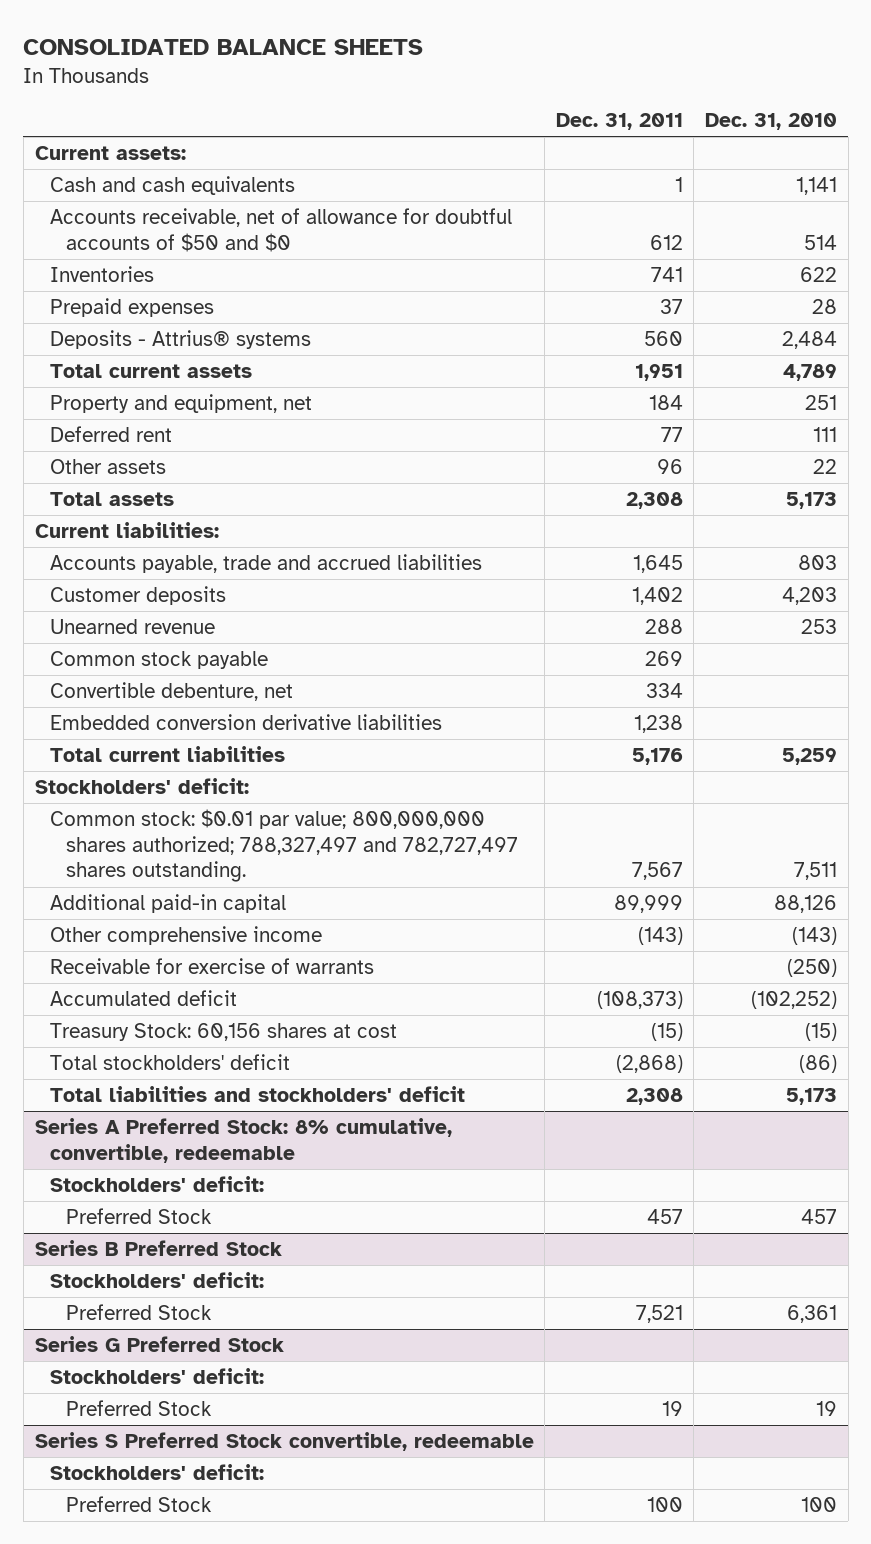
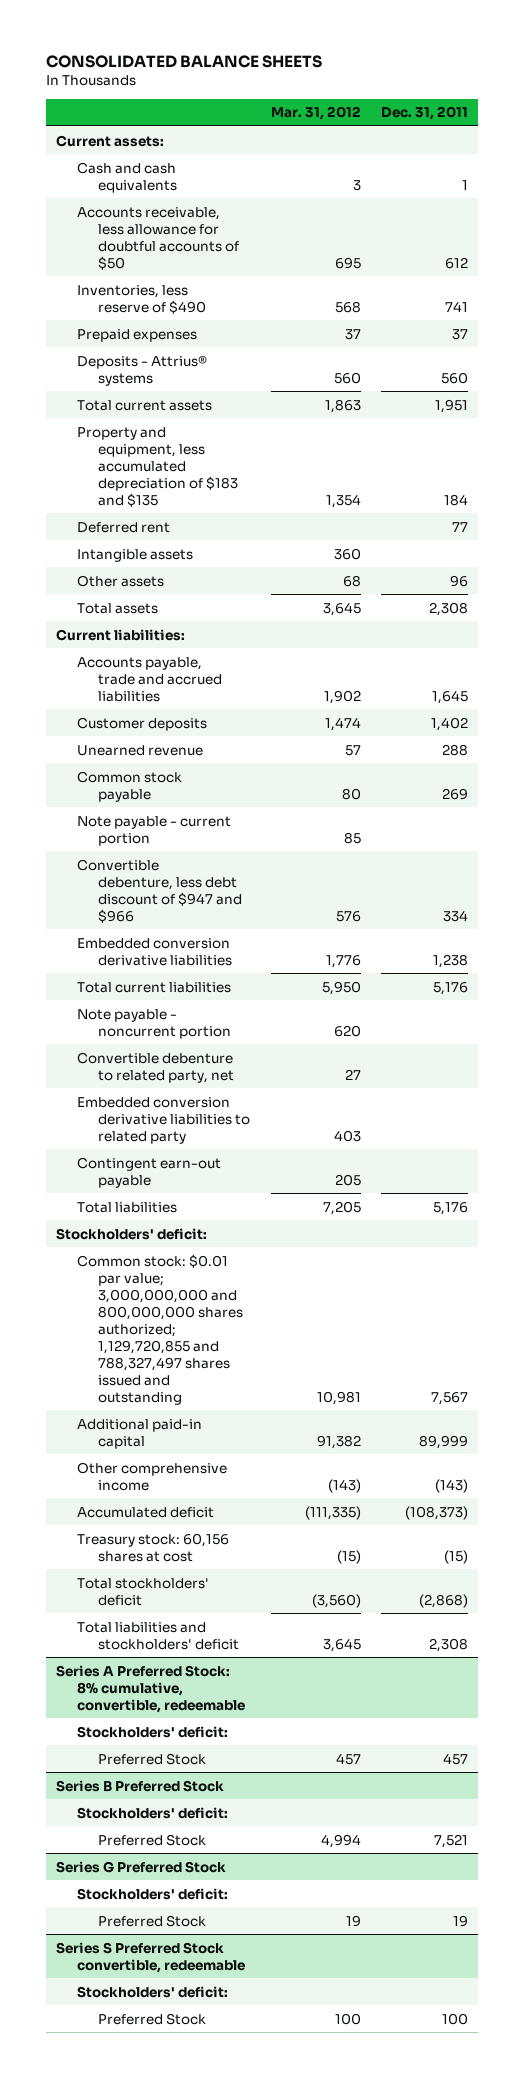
[704,113,837,131] Dec. 31, 2010 -> none
none -> [270,106,361,121] Mar. 31, 2012
[50,208,513,252] Accounts receivable, net of allowance for doubtful accounts of $50 and $0 -> [77,206,240,270] Accounts receivable, less allowance for doubtful accounts of $50
[50,266,155,283] Inventories -> [77,284,207,314] Inventories, less reserve of $490
[50,394,313,414] Property and equipment, net -> [77,426,239,507] Property and equipment, less accumulated depreciation of $183 and $135
none -> [77,548,194,562] Intangible assets
none -> [77,815,232,846] Note payable - current portion
[50,682,294,702] Convertible debenture, net -> [77,858,243,923] Convertible debenture, less debt discount of $947 and $966
none -> [77,1008,232,1039] Note payable - noncurrent portion
none -> [77,1051,235,1083] Convertible debenture to related party, net
none -> [77,1096,251,1144] Embedded conversion derivative liabilities to related party
none -> [77,1156,222,1188] Contingent earn-out payable
none -> [77,1201,178,1213] Total liabilities
[50,809,519,883] Common stock: $0.01 par value; 800,000,000 shares authorized; 788,327,497 and 782,727,497 shares outstanding. -> [77,1253,244,1405] Common stock: $0.01 par value; 3,000,000,000 and 800,000,000 shares authorized; 1,129,720,855 and 788,327,497 shares issued and outstanding
[50,958,375,975] Receivable for exercise of warrants -> none
[50,1023,398,1042] Treasury Stock: 60,156 shares at cost -> [77,1532,230,1562] Treasury stock: 60,156 shares at cost

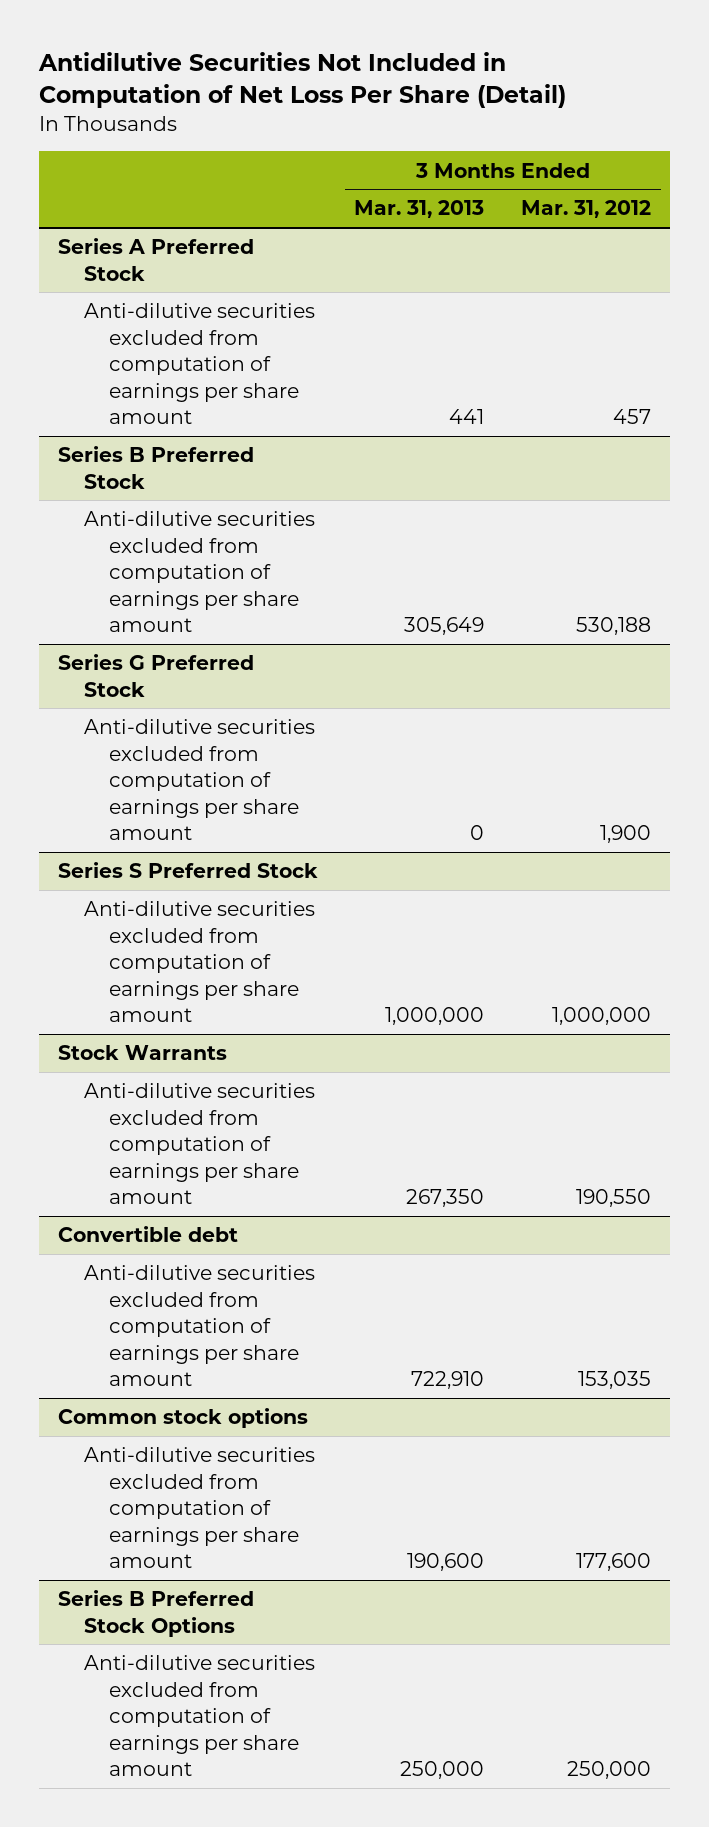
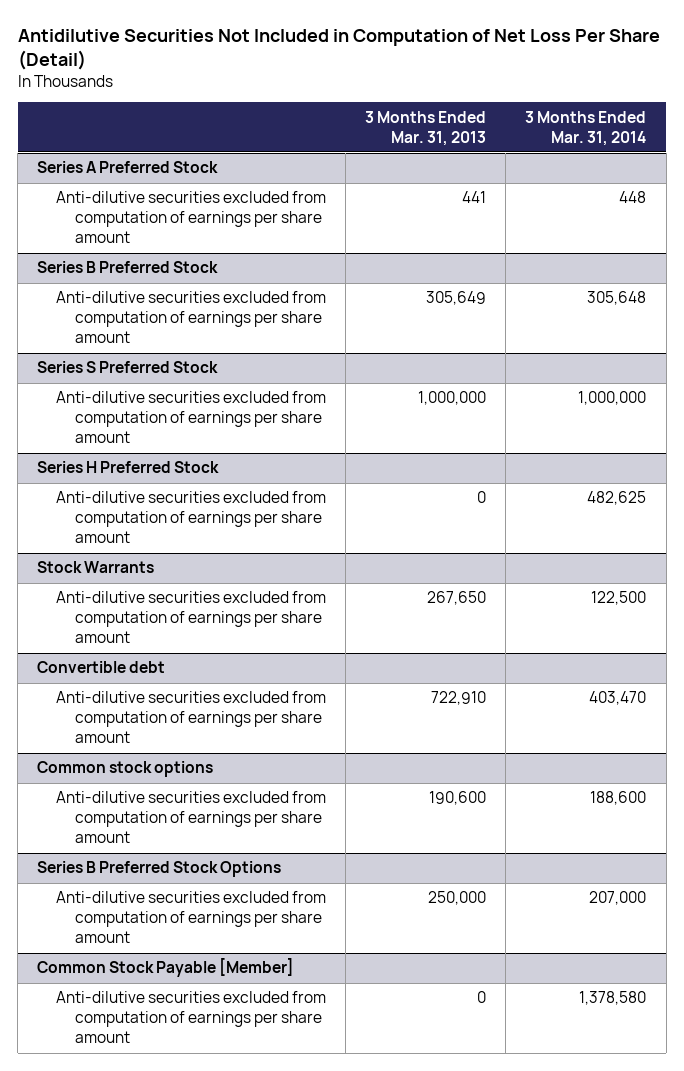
[521,200,652,219] Mar. 31, 2012 -> none
none -> [525,110,647,146] 3 Months Ended Mar. 31, 2014
[57,654,254,697] Series G Preferred Stock -> none
[83,719,315,841] Anti-dilutive securities excluded from computation of earnings per share amount -> none
none -> [37,461,220,474] Series H Preferred Stock
none -> [55,491,326,544] Anti-dilutive securities excluded from computation of earnings per share amount
[406,1189,485,1208] 267,350 -> [427,591,487,606] 267,650
none -> [37,958,295,978] Common Stock Payable [Member]
none -> [55,991,326,1044] Anti-dilutive securities excluded from computation of earnings per share amount

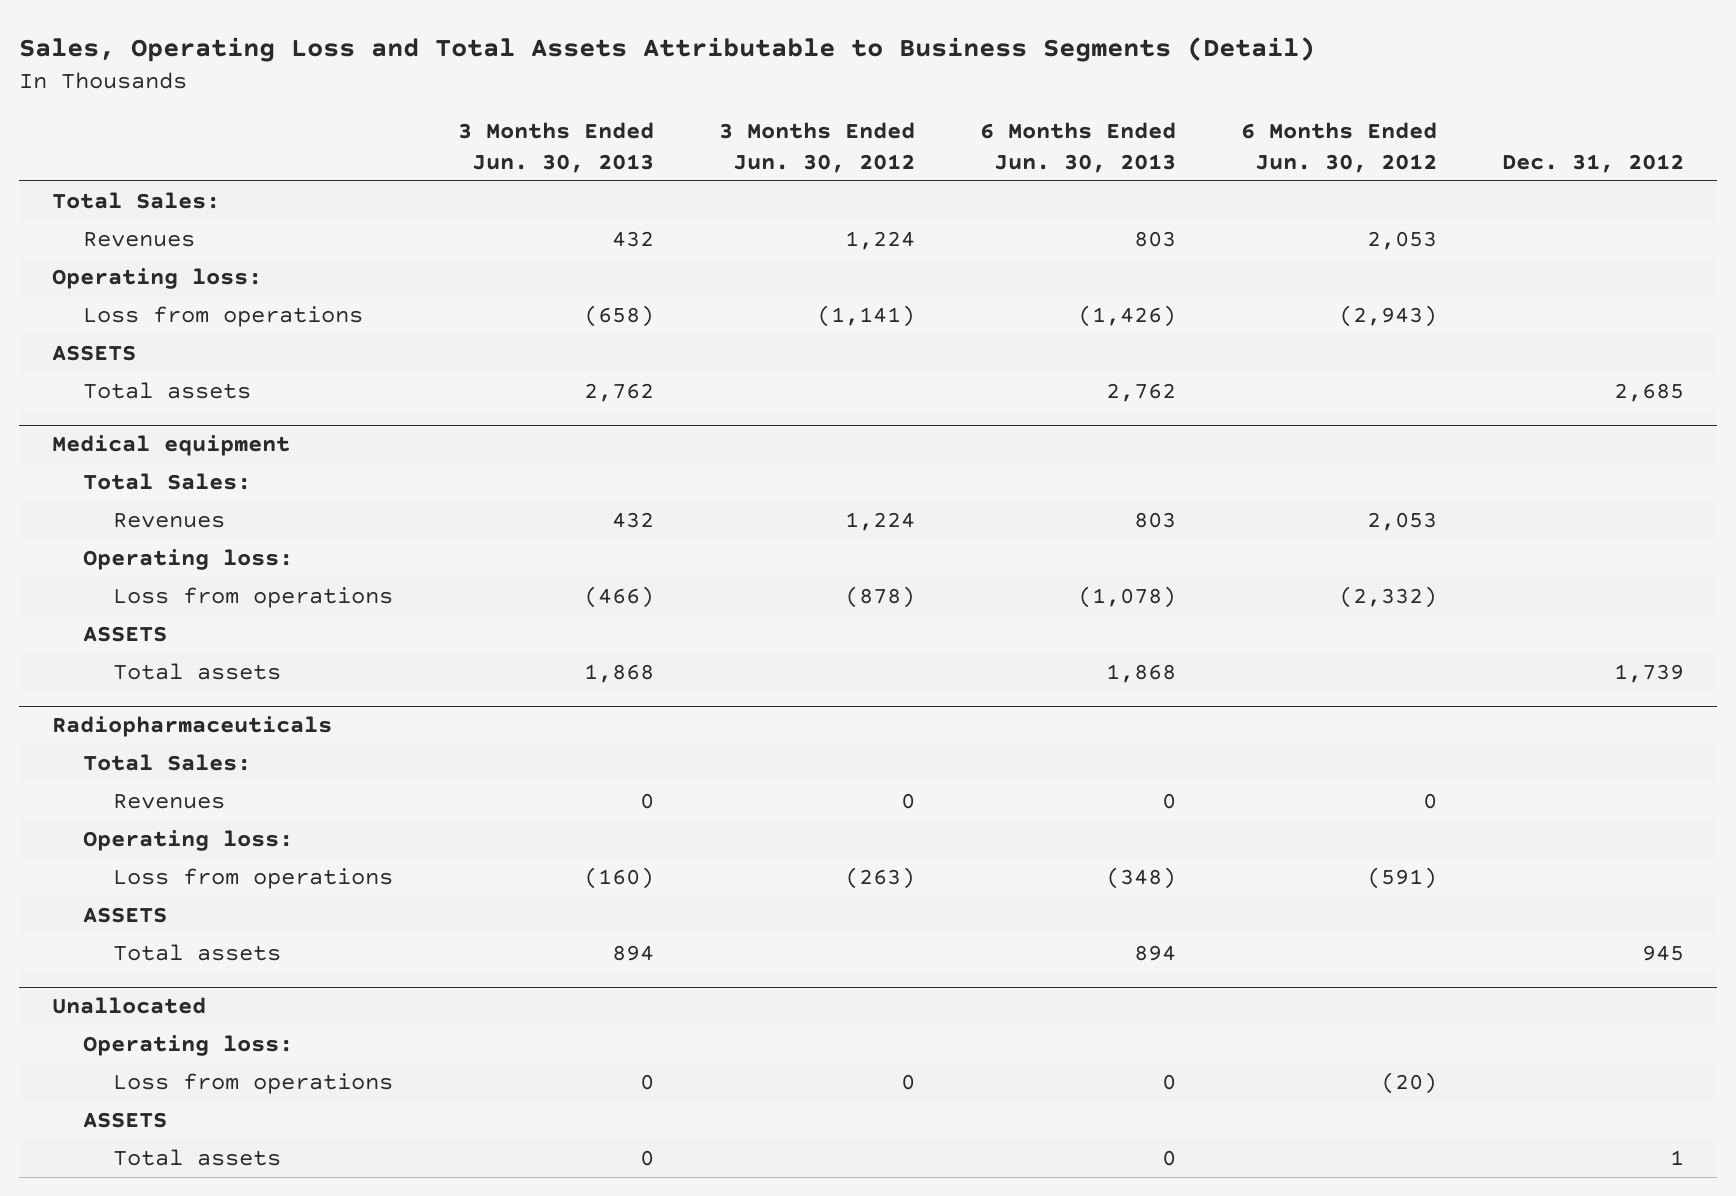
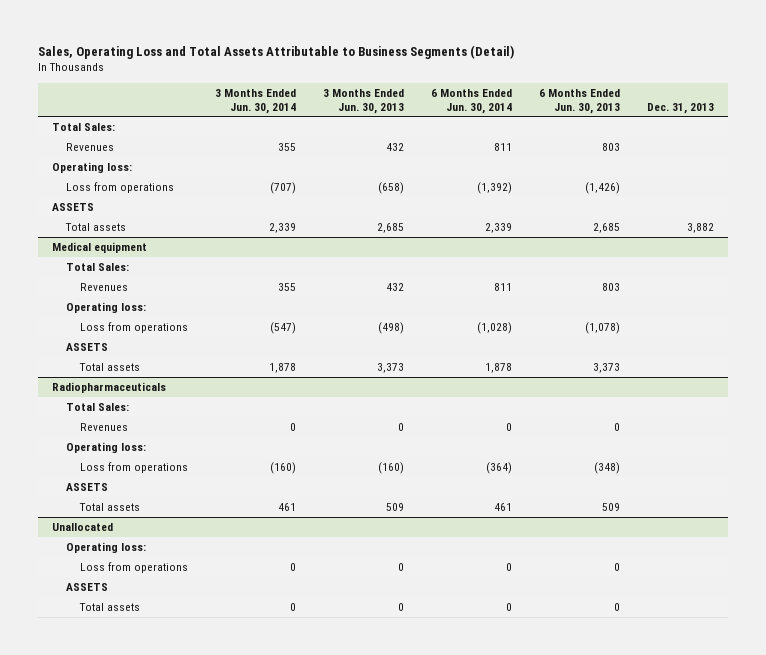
[719,122,916,173] 3 Months Ended Jun. 30, 2012 -> none
[1241,122,1438,173] 6 Months Ended Jun. 30, 2012 -> none
[1502,153,1685,173] Dec. 31, 2012 -> none
none -> [215,88,297,114] 3 Months Ended Jun. 30, 2014
none -> [431,88,513,114] 6 Months Ended Jun. 30, 2014
none -> [647,102,715,114] Dec. 31, 2013
[584,383,655,403] 2,762 -> [377,222,405,233] 2,685
[1106,383,1177,403] 2,762 -> [593,222,621,233] 2,685
[584,586,655,609] (466) -> [378,321,405,334] (498)
[584,664,655,684] 1,868 -> [377,362,405,373] 3,373
[1106,664,1177,684] 1,868 -> [593,362,621,373] 3,373
[612,945,655,962] 894 -> [386,502,405,511] 509
[1134,945,1177,962] 894 -> [602,502,621,511] 509

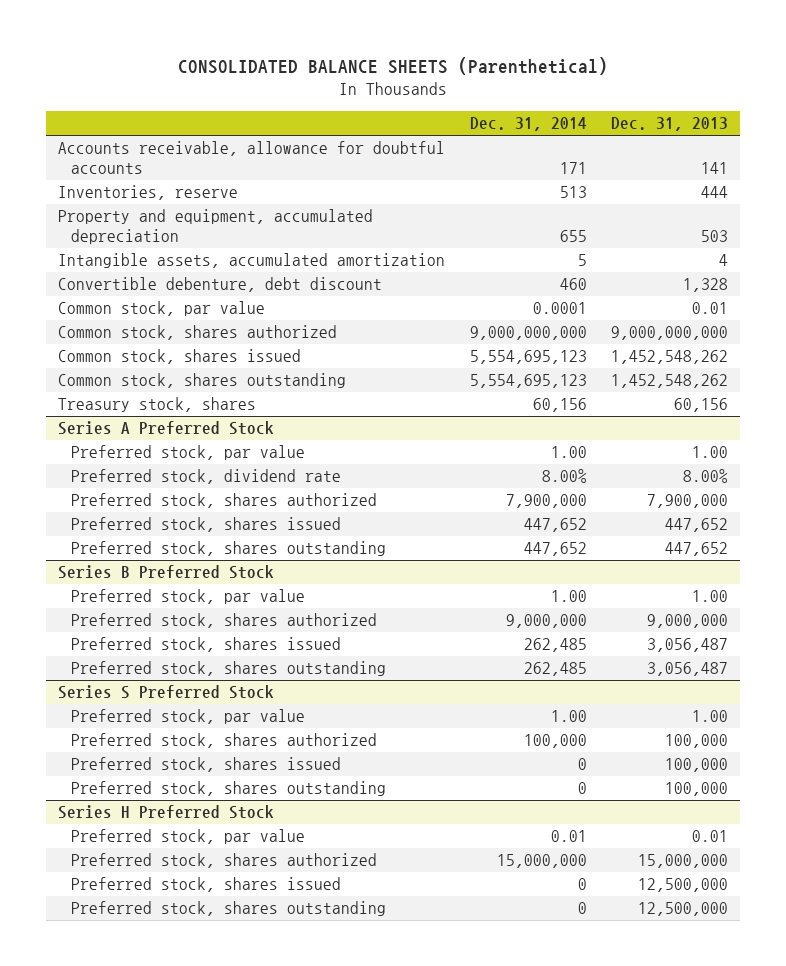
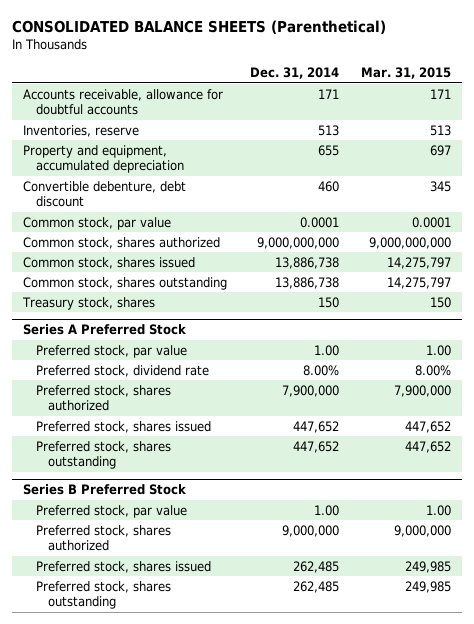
[610,117,728,132] Dec. 31, 2013 -> none
none -> [361,67,452,80] Mar. 31, 2015
[58,253,446,269] Intangible assets, accumulated amortization -> none
[469,350,587,365] 5,554,695,123 -> [274,256,339,269] 13,886,738
[469,374,587,389] 5,554,695,123 -> [274,276,339,289] 13,886,738
[532,398,587,413] 60,156 -> [317,296,339,308] 150
[58,685,275,700] Series S Preferred Stock -> none
[71,709,306,725] Preferred stock, par value -> none
[71,733,378,749] Preferred stock, shares authorized -> none
[71,757,342,773] Preferred stock, shares issued -> none
[71,781,387,797] Preferred stock, shares outstanding -> none
[58,805,275,820] Series H Preferred Stock -> none
[71,829,306,845] Preferred stock, par value -> none
[71,853,378,869] Preferred stock, shares authorized -> none
[71,877,342,893] Preferred stock, shares issued -> none
[71,901,387,917] Preferred stock, shares outstanding -> none

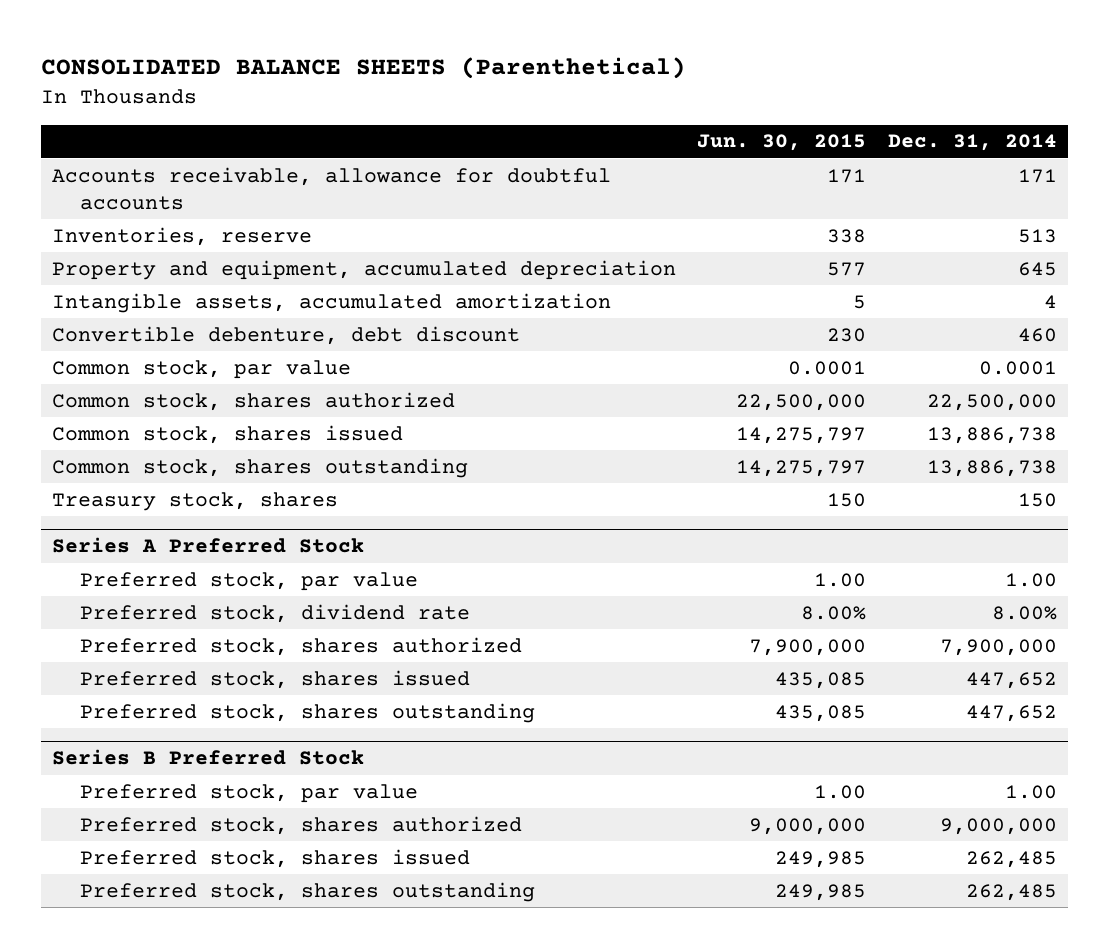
[361,67,452,80] Mar. 31, 2015 -> none
none -> [697,134,867,152] Jun. 30, 2015
[317,144,339,156] 655 -> [1018,261,1058,276] 645
none -> [51,292,611,313] Intangible assets, accumulated amortization
[256,236,339,249] 9,000,000,000 -> [927,393,1058,411] 22,500,000

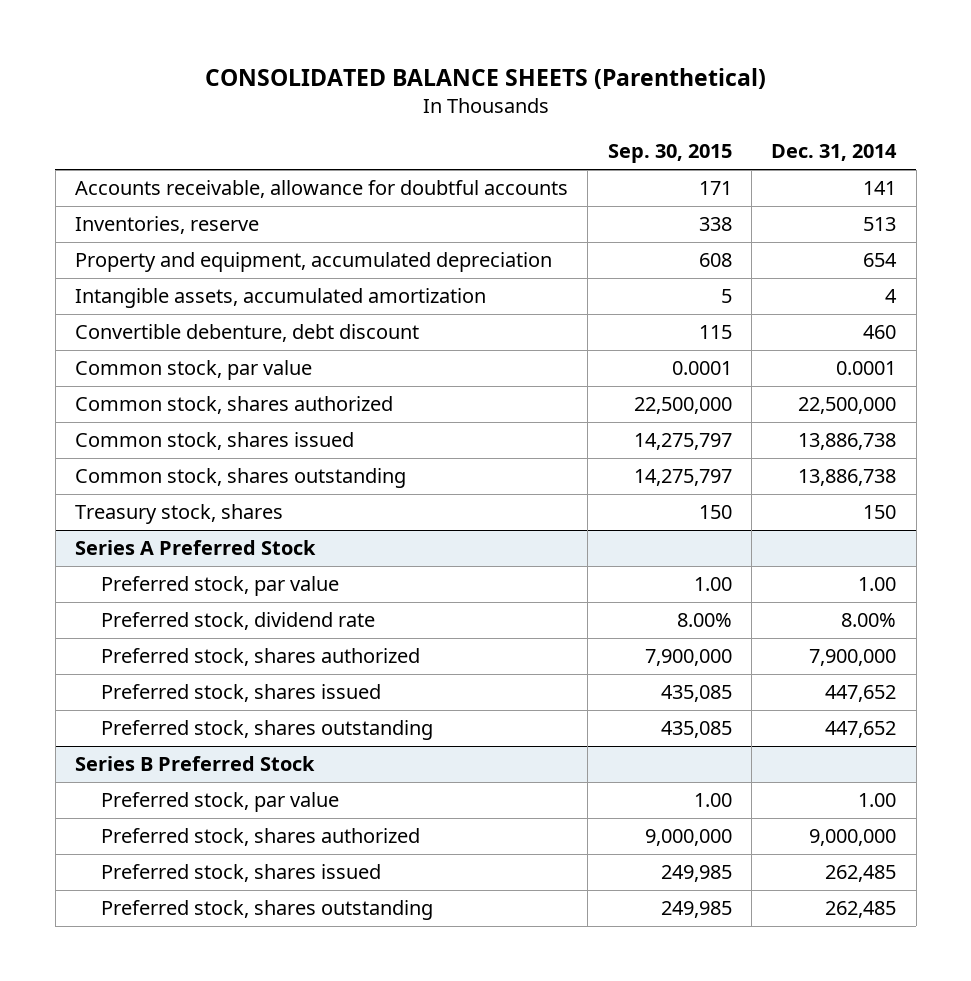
[697,134,867,152] Jun. 30, 2015 -> none
none -> [607,144,732,164] Sep. 30, 2015
[1018,168,1058,183] 171 -> [863,181,897,196] 141
[1018,261,1058,276] 645 -> [863,253,898,268] 654

